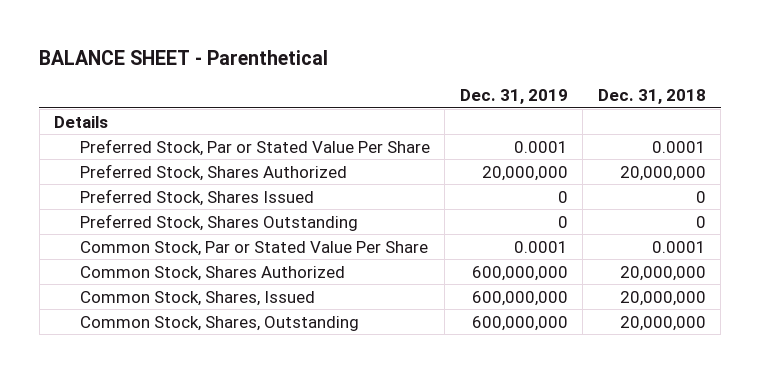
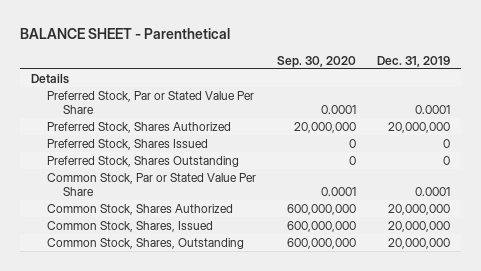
[597,88,706,104] Dec. 31, 2018 -> none
none -> [277,55,357,68] Sep. 30, 2020
[471,265,568,281] 600,000,000 -> [388,204,451,216] 20,000,000
[471,290,568,306] 600,000,000 -> [388,221,451,233] 20,000,000
[471,315,568,331] 600,000,000 -> [388,238,451,250] 20,000,000

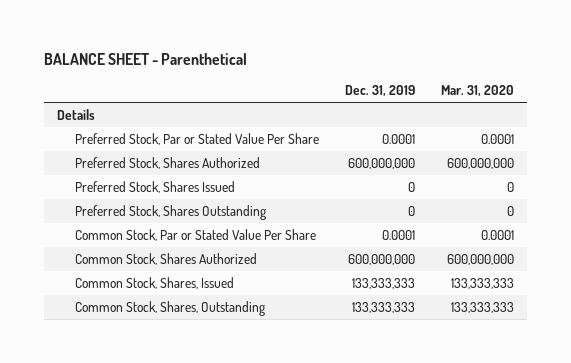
[277,55,357,68] Sep. 30, 2020 -> none
none -> [441,85,515,98] Mar. 31, 2020
[388,122,451,134] 20,000,000 -> [348,158,416,170] 600,000,000
[388,204,451,216] 20,000,000 -> [348,254,416,266] 600,000,000
[388,221,451,233] 20,000,000 -> [352,278,416,290] 133,333,333
[388,238,451,250] 20,000,000 -> [352,302,416,314] 133,333,333

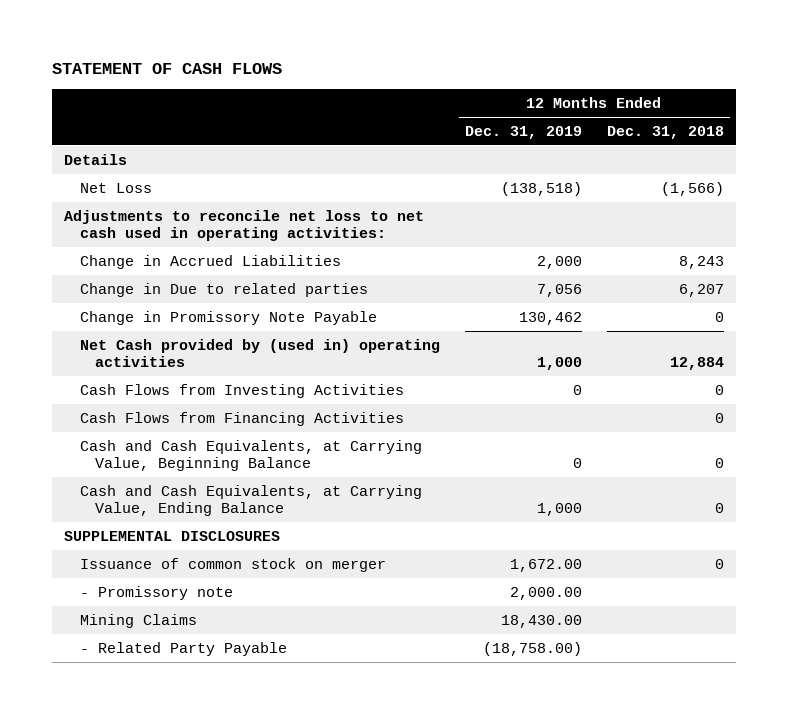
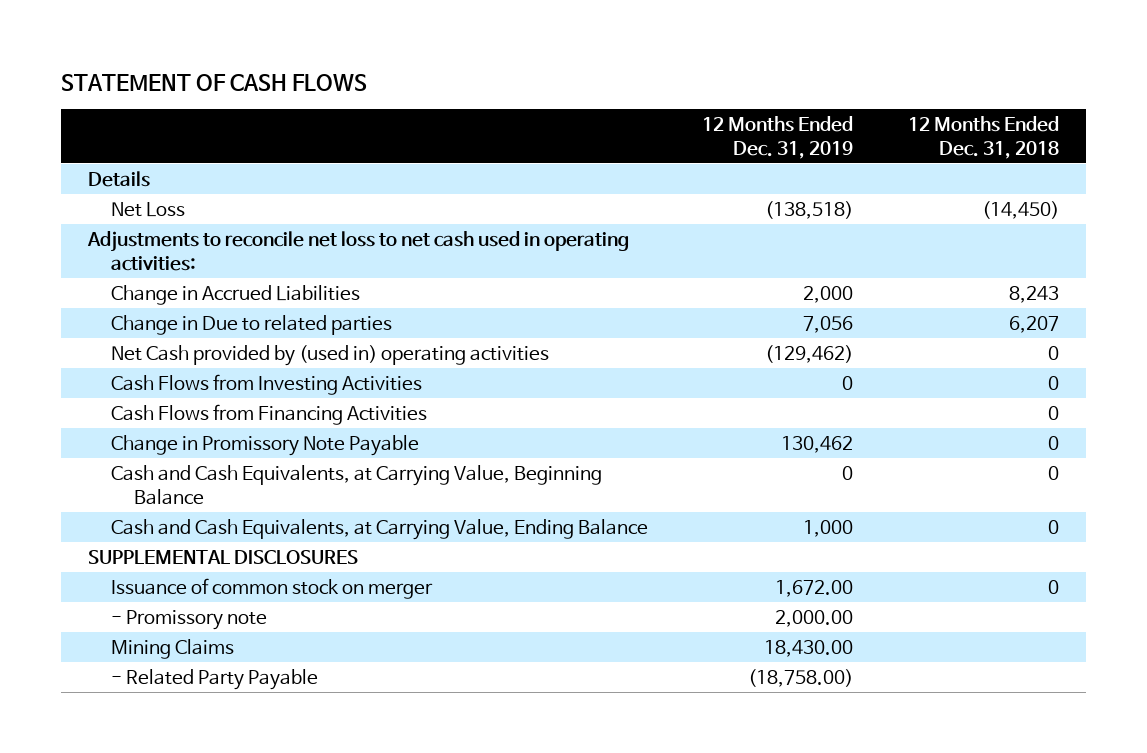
[660,181,724,196] (1,566) -> [981,200,1059,219] (14,450)
[536,356,582,370] 1,000 -> [765,344,854,363] (129,462)
[669,356,724,370] 12,884 -> [1047,345,1059,360] 0
[79,310,377,325] Change in Promissory Note Payable -> [110,434,419,456] Change in Promissory Note Payable

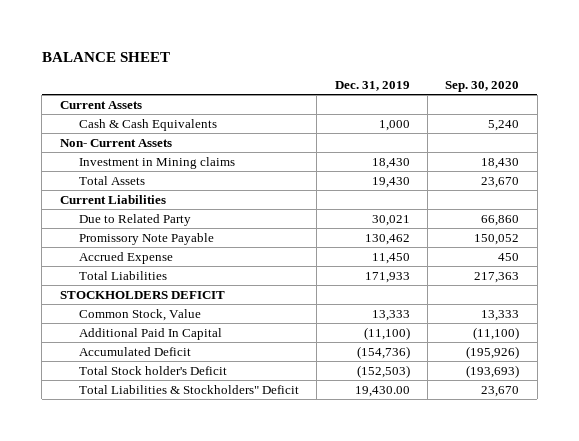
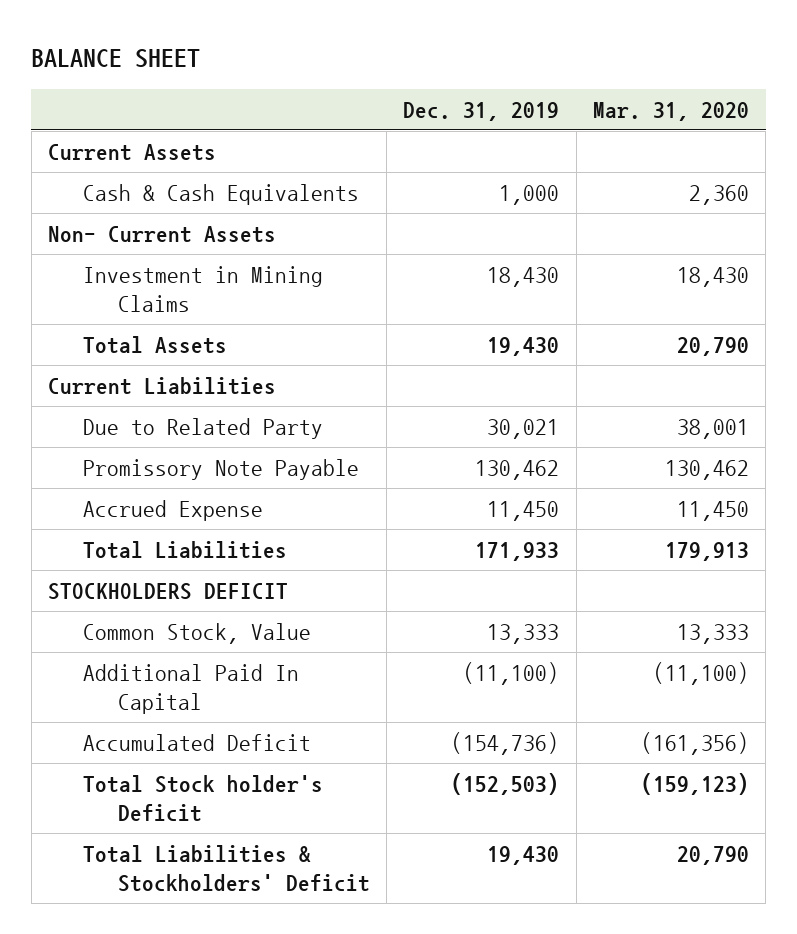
[445,81,520,93] Sep. 30, 2020 -> none
none -> [592,101,749,121] Mar. 31, 2020
[78,156,235,169] Investment in Mining claims -> [82,265,323,312] Investment in Mining Claims
[78,384,299,394] Total Liabilities & Stockholders" Deficit -> [82,844,370,892] Total Liabilities & Stockholders' Deficit
[354,385,410,397] 19,430.00 -> [487,845,560,865] 19,430

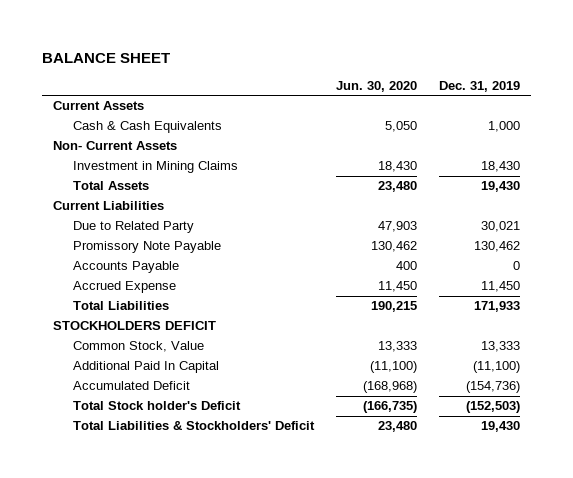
[592,101,749,121] Mar. 31, 2020 -> none
none -> [336,81,418,93] Jun. 30, 2020
none -> [72,261,179,274] Accounts Payable

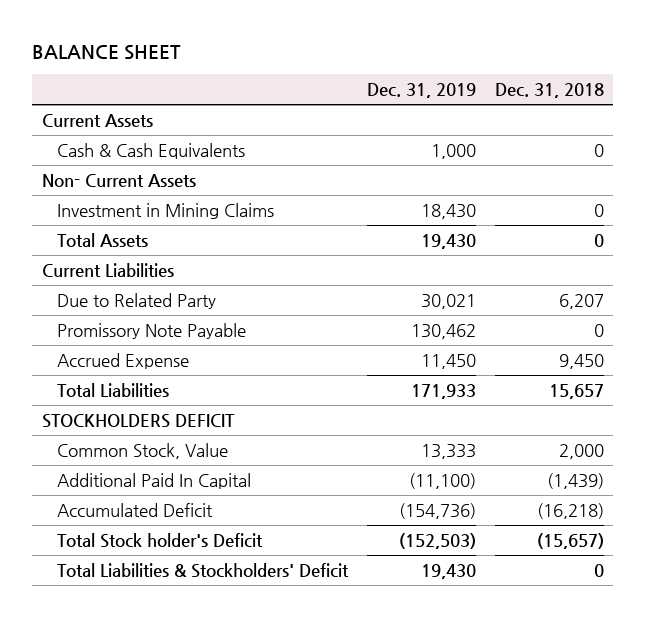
[336,81,418,93] Jun. 30, 2020 -> none
none -> [494,82,604,98] Dec. 31, 2018
[72,261,179,274] Accounts Payable -> none

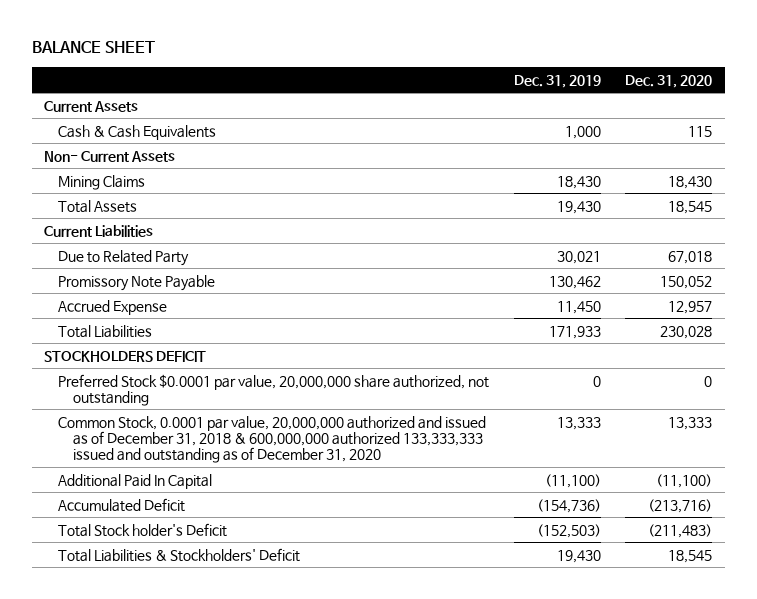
[494,82,604,98] Dec. 31, 2018 -> none
none -> [625,74,713,88] Dec. 31, 2020
[57,202,275,219] Investment in Mining Claims -> [58,174,146,190] Mining Claims
none -> [58,373,490,406] Preferred Stock $0.0001 par value, 20,000,000 share authorized, not outstanding
[57,442,229,459] Common Stock, Value -> [58,415,487,464] Common Stock, 0.0001 par value, 20,000,000 authorized and issued as of December 31, 2018 & 600,000,000 authorized 133,333,333 issued and outstanding as of December 31, 2020

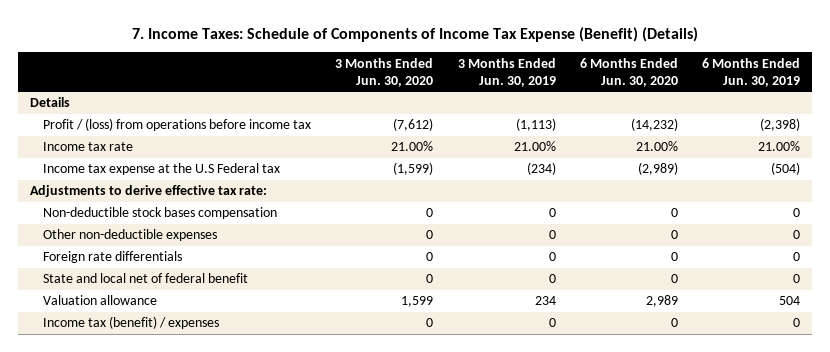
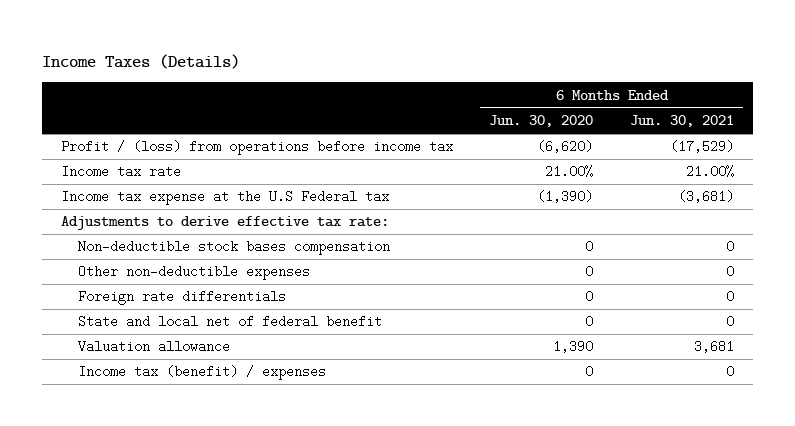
[131,26,698,42] 7. Income Taxes: Schedule of Components of Income Tax Expense (Benefit) (Details) -> [42,53,241,69] Income Taxes (Details)
[335,57,434,87] 3 Months Ended Jun. 30, 2020 -> none
[457,57,556,87] 3 Months Ended Jun. 30, 2019 -> none
[702,57,801,87] 6 Months Ended Jun. 30, 2019 -> none
none -> [630,115,735,128] Jun. 30, 2021
[29,97,70,108] Details -> none
[630,118,678,132] (14,232) -> [537,140,594,154] (6,620)
[637,162,678,176] (2,989) -> [537,190,594,204] (1,390)
[645,295,678,308] 2,989 -> [553,340,594,354] 1,390

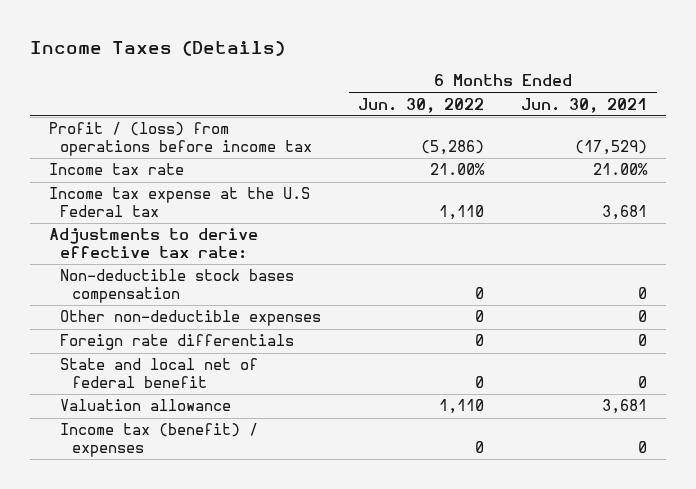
[489,115,594,128] Jun. 30, 2020 -> none
none -> [358,97,485,113] Jun. 30, 2022
[678,190,735,204] (3,681) -> [602,204,648,220] 3,681

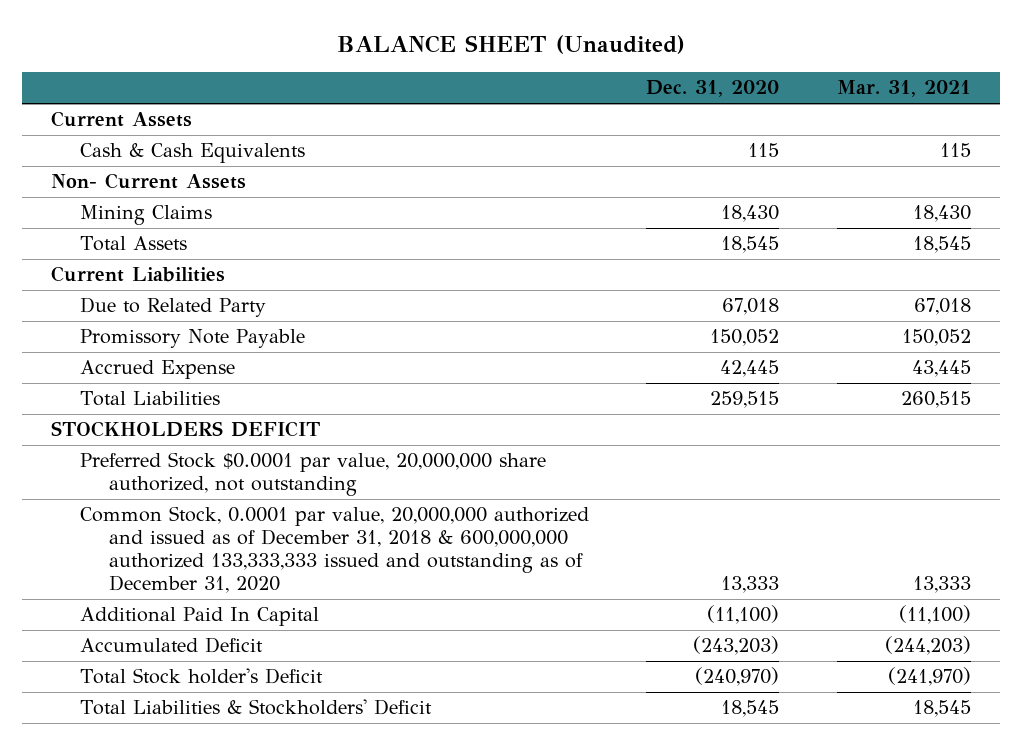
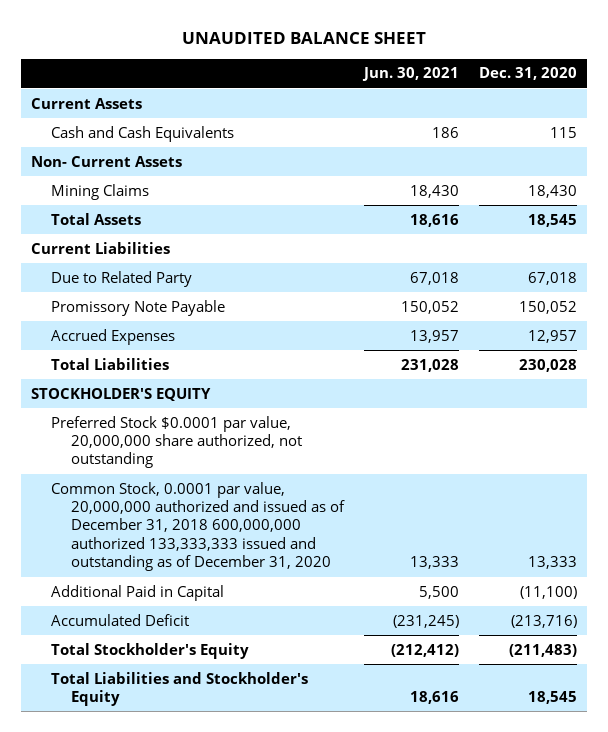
[336,35,685,55] BALANCE SHEET (Unaudited) -> [182,31,427,44] UNAUDITED BALANCE SHEET
[837,80,972,98] Mar. 31, 2021 -> none
none -> [362,67,460,82] Jun. 30, 2021
[79,143,305,164] Cash & Cash Equivalents -> [51,125,235,142] Cash and Cash Equivalents
[79,360,235,380] Accrued Expense -> [51,328,176,345] Accrued Expenses
[720,360,780,378] 42,445 -> [528,329,578,343] 12,957
[710,391,780,409] 259,515 -> [519,358,578,372] 230,028
[50,421,320,438] STOCKHOLDERS DEFICIT -> [31,387,212,401] STOCKHOLDER'S EQUITY
[79,506,589,594] Common Stock, 0.0001 par value, 20,000,000 authorized and issued as of December 31, 2018 & 600,000,000 authorized 133,333,333 issued and outstanding as of December 31, 2020 -> [51,481,345,572] Common Stock, 0.0001 par value, 20,000,000 authorized and issued as of December 31, 2018 600,000,000 authorized 133,333,333 issued and outstanding as of December 31, 2020
[79,607,319,627] Additional Paid In Capital -> [51,584,225,601] Additional Paid in Capital
[693,636,780,656] (243,203) -> [511,614,578,628] (213,716)
[79,668,323,685] Total Stock holder's Deficit -> [51,642,250,659] Total Stockholder's Equity
[695,667,780,687] (240,970) -> [509,643,578,657] (211,483)
[79,699,432,716] Total Liabilities & Stockholders' Deficit -> [51,671,309,707] Total Liabilities and Stockholder's Equity

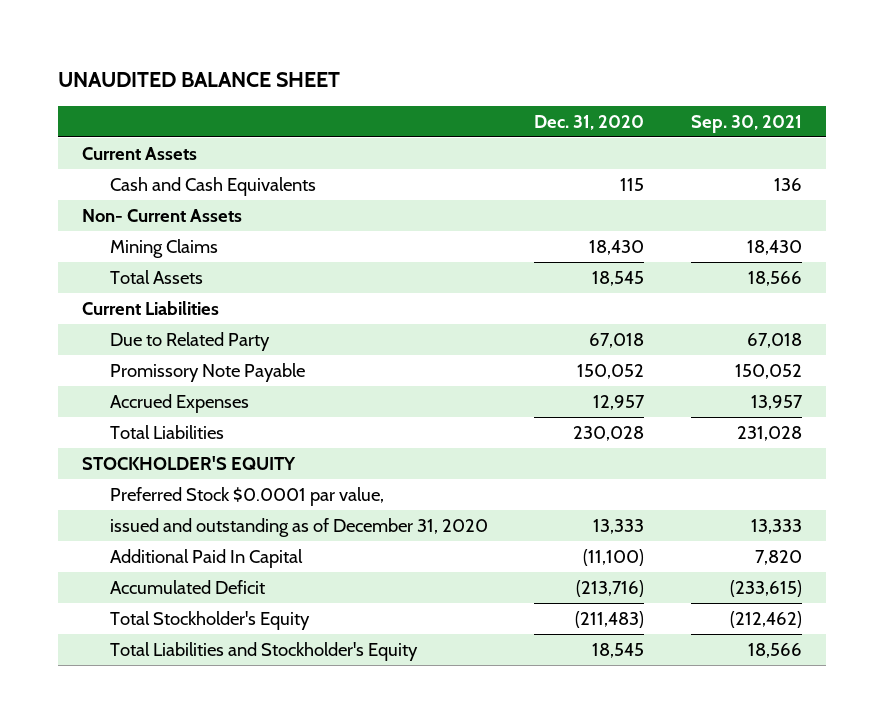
[362,67,460,82] Jun. 30, 2021 -> none
none -> [691,114,803,133] Sep. 30, 2021
[51,415,302,469] Preferred Stock $0.0001 par value, 20,000,000 share authorized, not outstanding -> [109,487,384,507] Preferred Stock $0.0001 par value,
[51,481,345,572] Common Stock, 0.0001 par value, 20,000,000 authorized and issued as of December 31, 2018 600,000,000 authorized 133,333,333 issued and outstanding as of December 31, 2020 -> [109,518,488,538] issued and outstanding as of December 31, 2020
[51,584,225,601] Additional Paid in Capital -> [109,549,303,569] Additional Paid In Capital

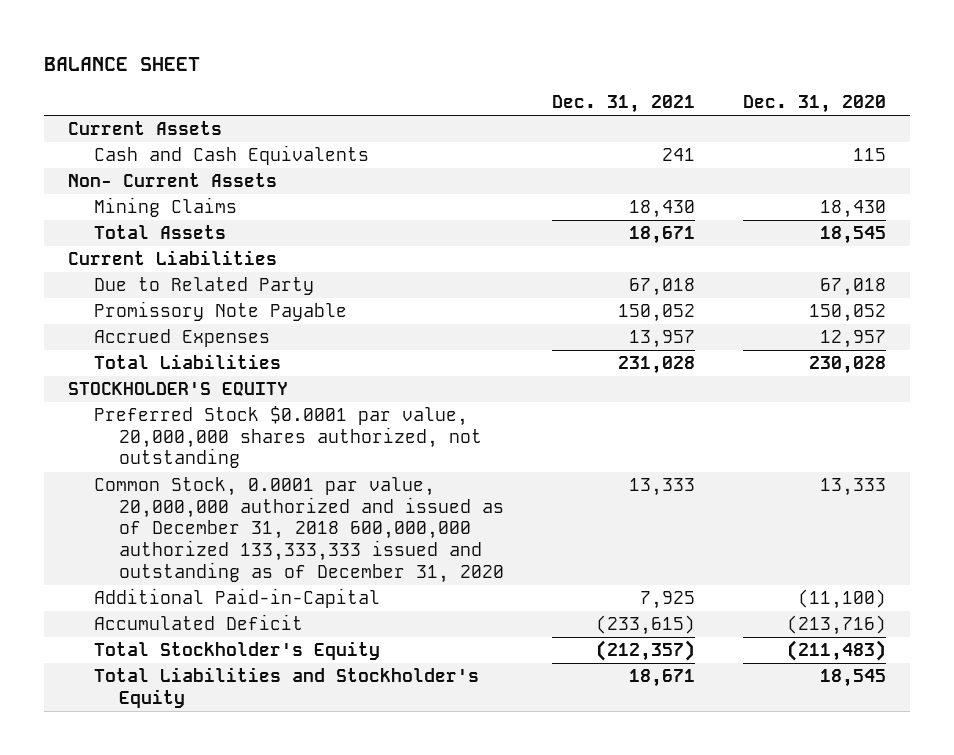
[58,72,341,88] UNAUDITED BALANCE SHEET -> [44,57,201,72] BALANCE SHEET
[691,114,803,133] Sep. 30, 2021 -> none
none -> [551,95,695,114] Dec. 31, 2021
[109,487,384,507] Preferred Stock $0.0001 par value, -> [93,406,483,469] Preferred Stock $0.0001 par value, 20,000,000 shares authorized, not outstanding
[109,518,488,538] issued and outstanding as of December 31, 2020 -> [93,477,505,583] Common Stock, 0.0001 par value, 20,000,000 authorized and issued as of December 31, 2018 600,000,000 authorized 133,333,333 issued and outstanding as of December 31, 2020
[109,549,303,569] Additional Paid In Capital -> [93,588,380,609] Additional Paid-in-Capital

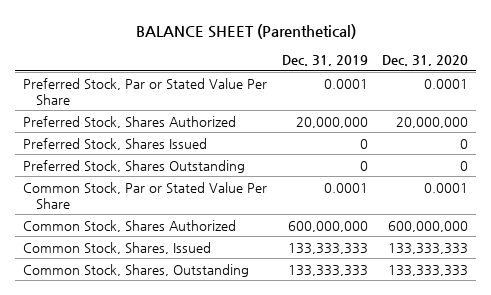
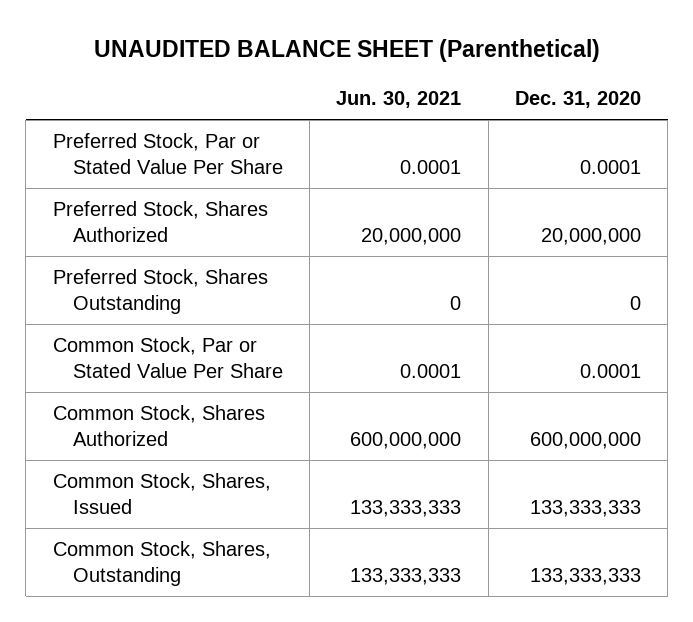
[135,23,356,39] BALANCE SHEET (Parenthetical) -> [93,39,600,63] UNAUDITED BALANCE SHEET (Parenthetical)
[281,55,368,67] Dec. 31, 2019 -> none
none -> [336,91,462,109] Jun. 30, 2021
[22,137,207,150] Preferred Stock, Shares Issued -> none

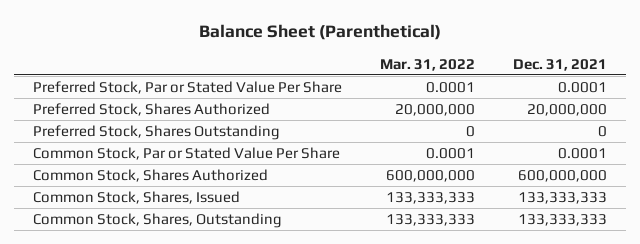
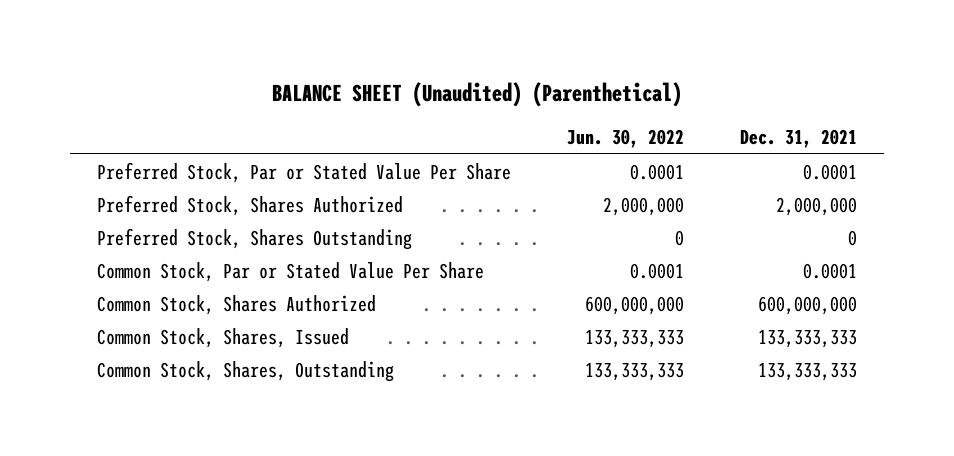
[198,24,441,41] Balance Sheet (Parenthetical) -> [271,81,682,107] BALANCE SHEET (Unaudited) (Parenthetical)
[379,58,475,71] Mar. 31, 2022 -> none
none -> [566,129,684,149] Jun. 30, 2022
[527,104,608,117] 20,000,000 -> [775,196,857,216] 2,000,000

